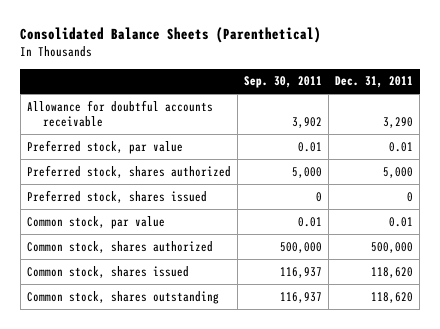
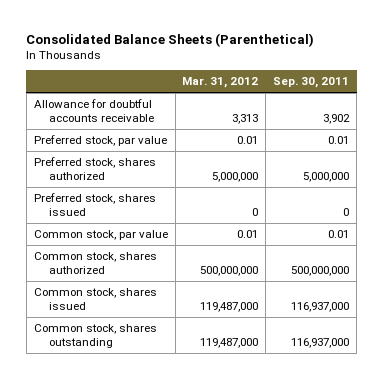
[335,76,414,89] Dec. 31, 2011 -> none
none -> [182,77,259,89] Mar. 31, 2012
[291,166,322,178] 5,000 -> [303,171,350,182] 5,000,000
[279,241,322,253] 500,000 -> [291,265,350,276] 500,000,000
[279,266,322,278] 116,937 -> [291,301,350,312] 116,937,000
[279,291,322,303] 116,937 -> [291,337,350,348] 116,937,000

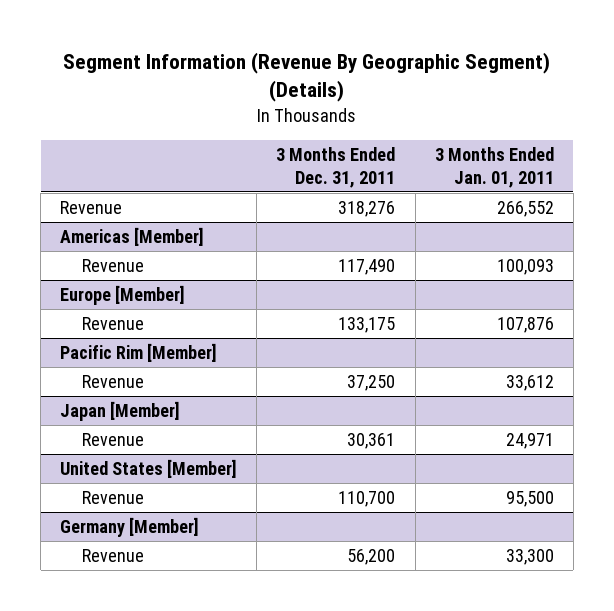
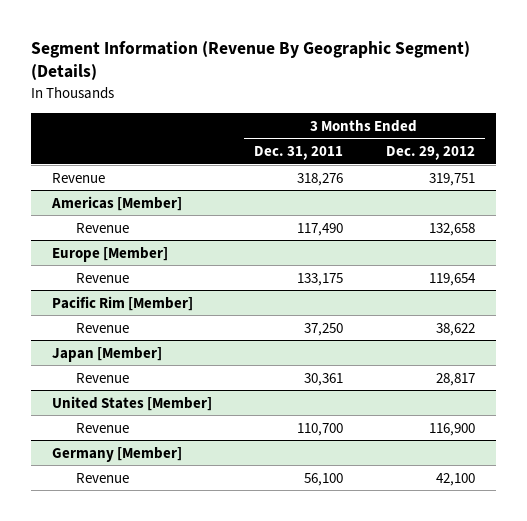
[434,147,554,188] 3 Months Ended Jan. 01, 2011 -> none
none -> [385,146,475,161] Dec. 29, 2012
[347,549,396,566] 56,200 -> [304,472,344,486] 56,100

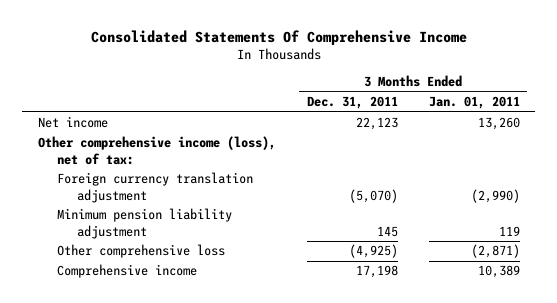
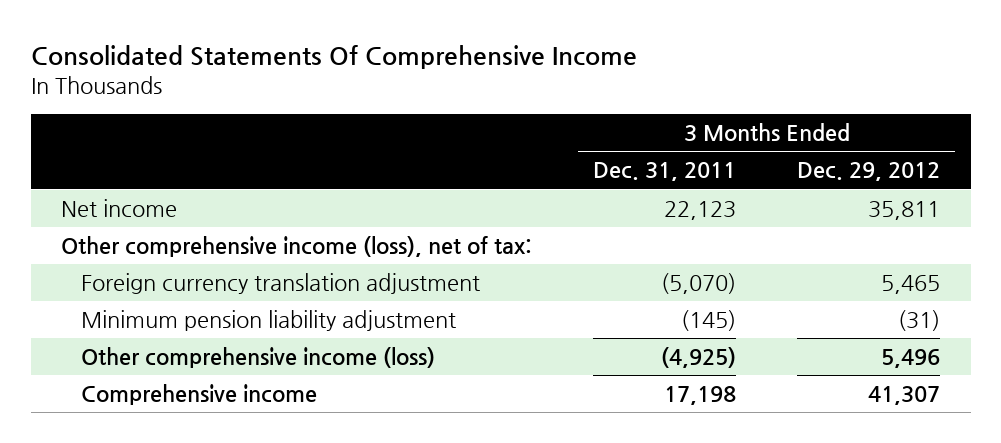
[428,96,520,110] Jan. 01, 2011 -> none
none -> [797,162,941,182] Dec. 29, 2012
[376,225,398,237] 145 -> [681,310,737,332] (145)
[57,244,226,259] Other comprehensive loss -> [81,347,436,369] Other comprehensive income (loss)

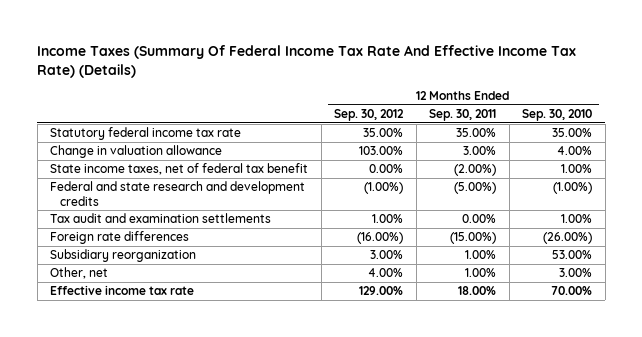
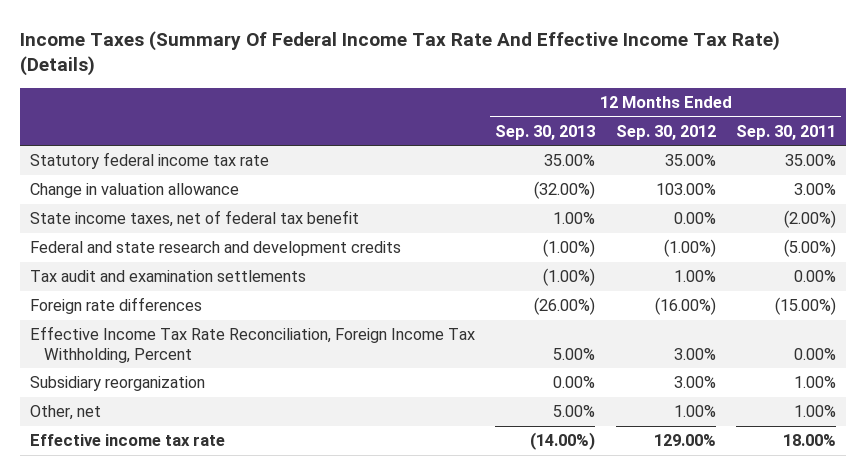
[522,108,593,121] Sep. 30, 2010 -> none
none -> [495,124,596,140] Sep. 30, 2013
none -> [30,326,476,363] Effective Income Tax Rate Reconciliation, Foreign Income Tax Withholding, Percent
[368,268,404,278] 4.00% -> [673,405,716,418] 1.00%

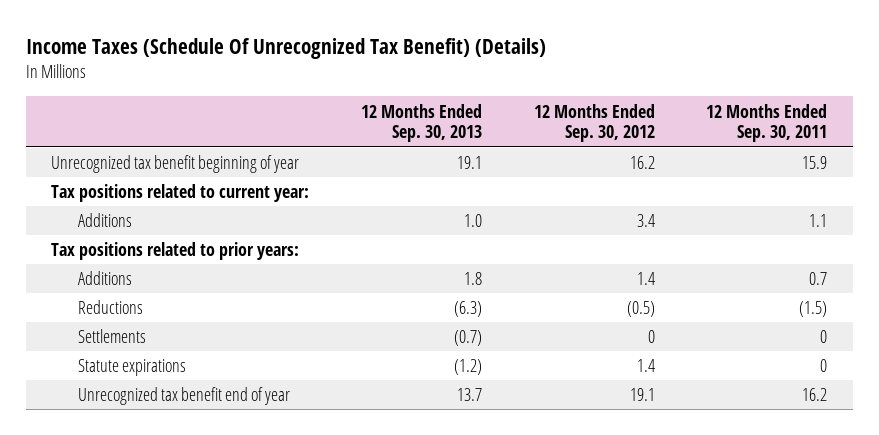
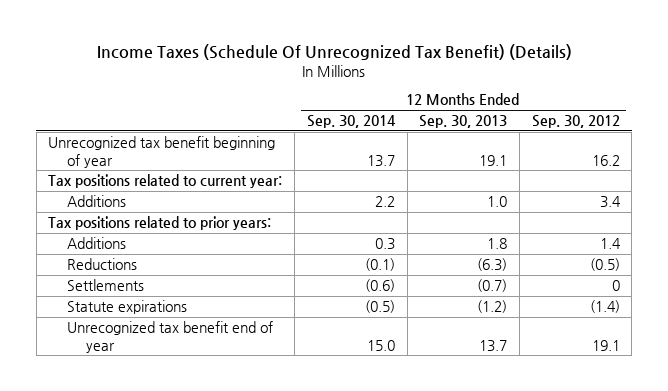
[706,103,828,143] 12 Months Ended Sep. 30, 2011 -> none
none -> [306,115,396,129] Sep. 30, 2014
[636,359,655,373] 1.4 -> [589,300,620,314] (1.4)

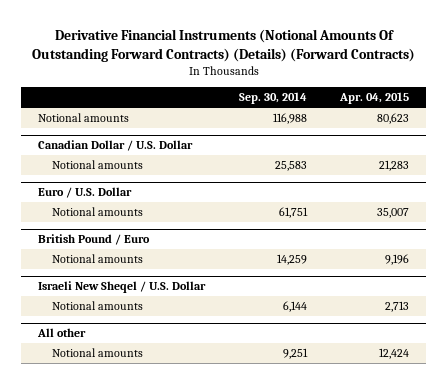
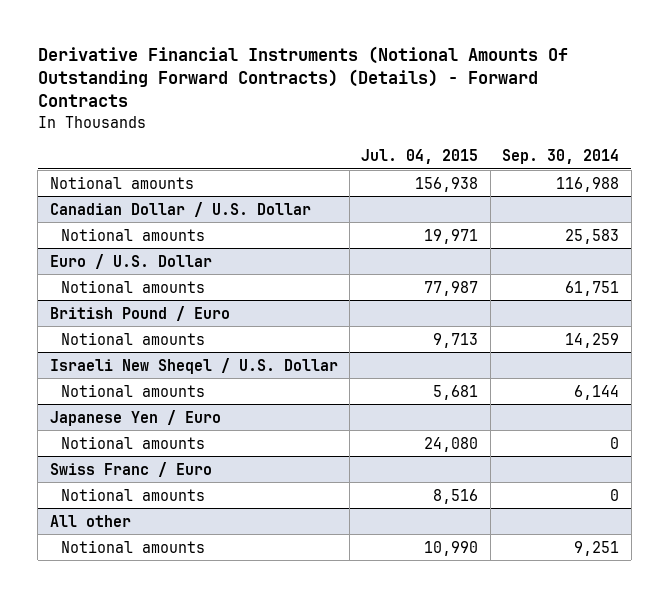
[31,29,415,62] Derivative Financial Instruments (Notional Amounts Of Outstanding Forward Contracts) (Details) (Forward Contracts) -> [37,45,568,108] Derivative Financial Instruments (Notional Amounts Of Outstanding Forward Contracts) (Details) - Forward Contracts
[338,92,409,105] Apr. 04, 2015 -> none
none -> [361,149,479,165] Jul. 04, 2015
none -> [49,409,221,426] Japanese Yen / Euro
none -> [61,435,206,449] Notional amounts
none -> [49,461,212,477] Swiss Franc / Euro
none -> [61,487,206,501] Notional amounts

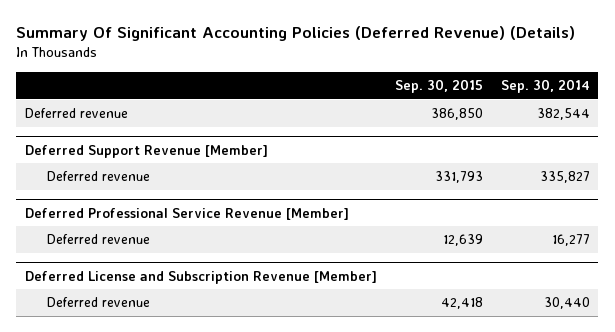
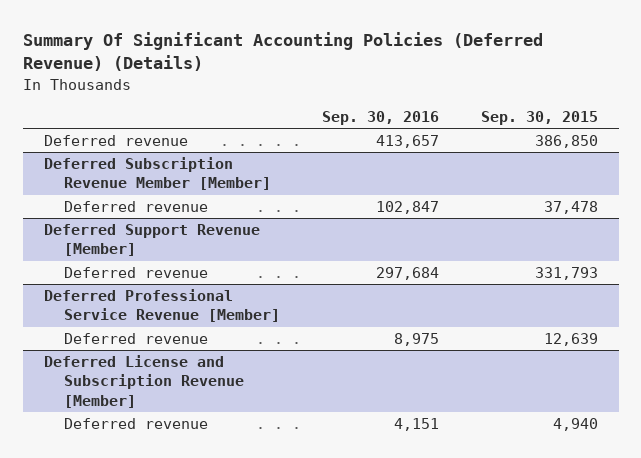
[500,79,590,94] Sep. 30, 2014 -> none
none -> [321,110,439,125] Sep. 30, 2016
none -> [43,157,271,191] Deferred Subscription Revenue Member [Member]
none -> [63,201,208,213] Deferred revenue
[440,297,483,310] 42,418 -> [552,418,598,432] 4,940

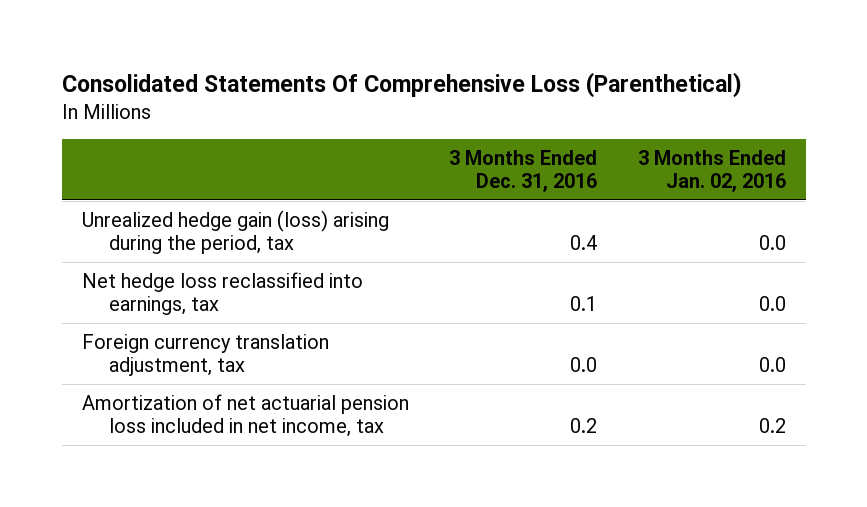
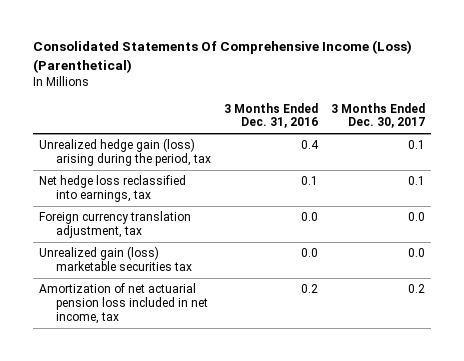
[61,72,742,99] Consolidated Statements Of Comprehensive Loss (Parenthetical) -> [32,40,412,73] Consolidated Statements Of Comprehensive Income (Loss) (Parenthetical)
[637,149,786,192] 3 Months Ended Jan. 02, 2016 -> none
none -> [330,102,425,129] 3 Months Ended Dec. 30, 2017
none -> [39,246,193,272] Unrealized gain (loss) marketable securities tax

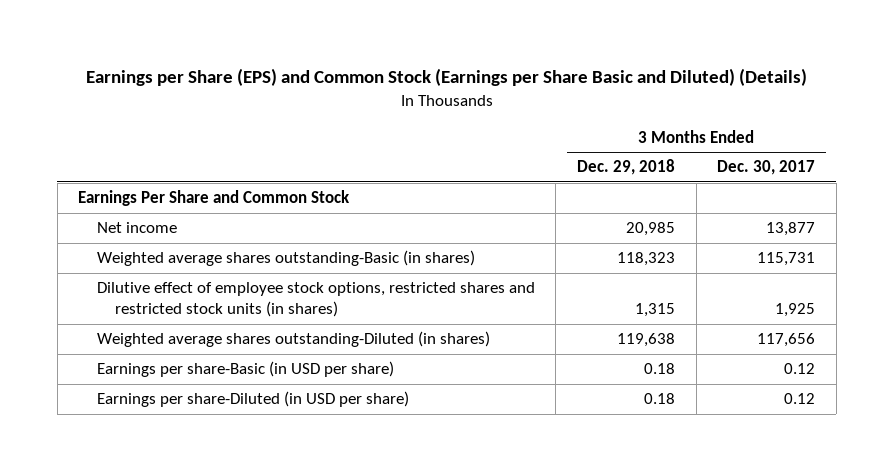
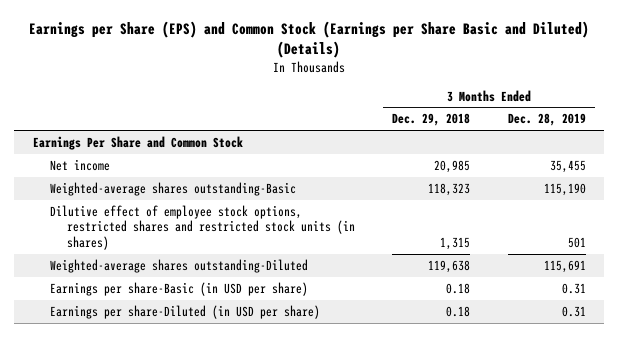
[717,160,816,176] Dec. 30, 2017 -> none
none -> [507,113,586,127] Dec. 28, 2019
[96,250,475,267] Weighted average shares outstanding-Basic (in shares) -> [49,181,296,196] Weighted-average shares outstanding-Basic
[96,331,490,348] Weighted average shares outstanding-Diluted (in shares) -> [49,258,308,273] Weighted-average shares outstanding-Diluted

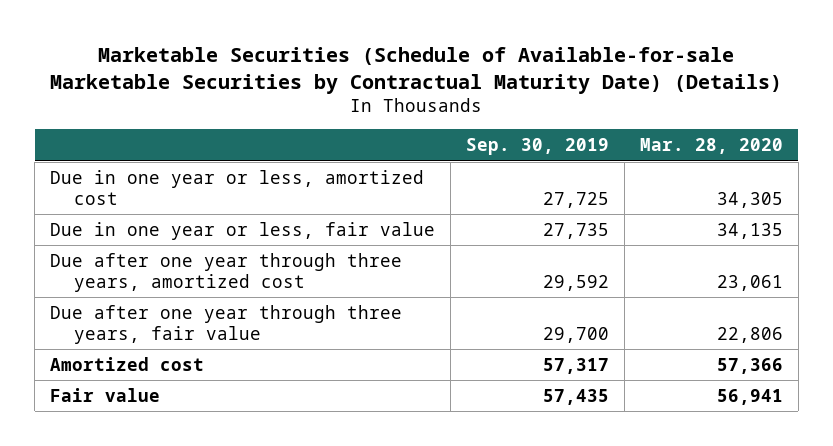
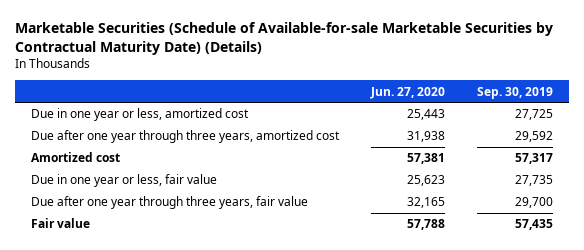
[639,138,783,155] Mar. 28, 2020 -> none
none -> [369,86,445,99] Jun. 27, 2020
[49,221,435,240] Due in one year or less, fair value -> [30,174,217,188] Due in one year or less, fair value
[49,304,402,344] Due after one year through three years, fair value -> [30,196,308,210] Due after one year through three years, fair value

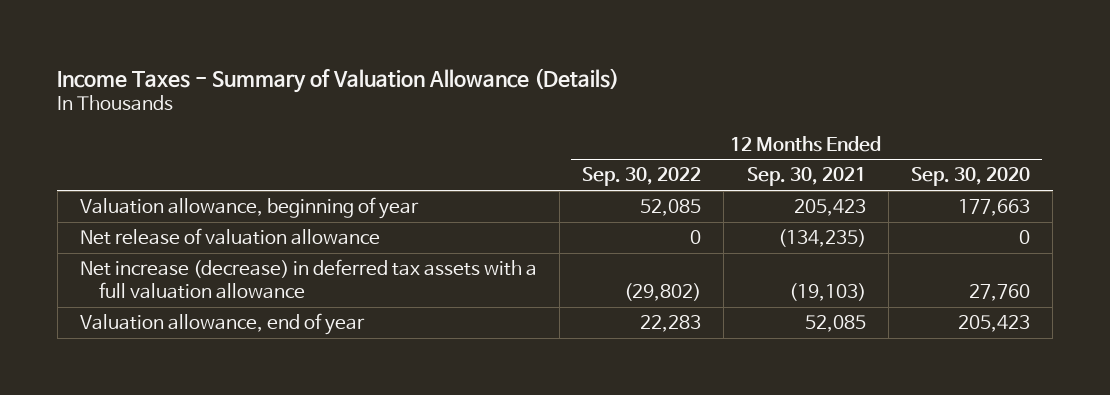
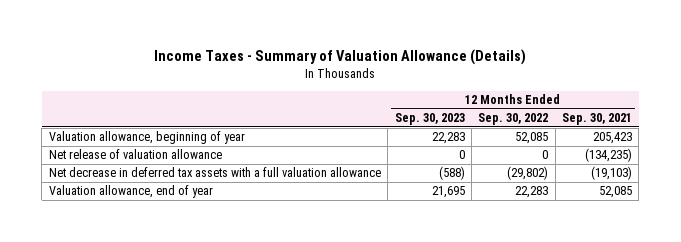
[911,167,1031,187] Sep. 30, 2020 -> none
none -> [394,113,465,126] Sep. 30, 2023
[79,259,537,300] Net increase (decrease) in deferred tax assets with a full valuation allowance -> [48,167,381,178] Net decrease in deferred tax assets with a full valuation allowance

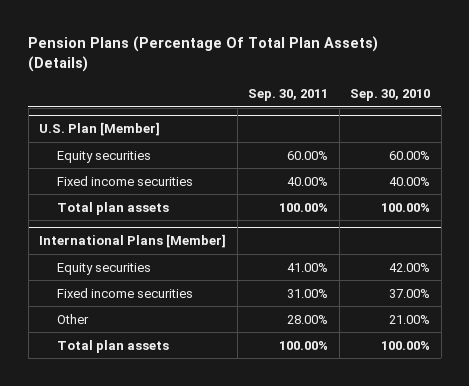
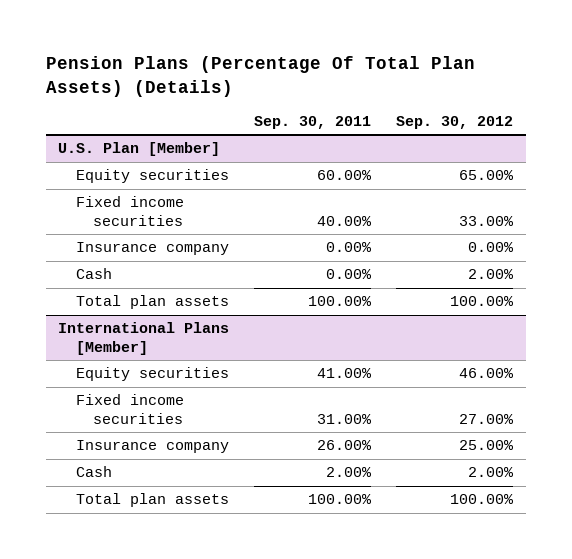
[350,89,431,102] Sep. 30, 2010 -> none
none -> [396,115,514,129] Sep. 30, 2012
none -> [75,242,229,256] Insurance company
none -> [75,268,112,280] Cash
[56,313,89,324] Other -> none
none -> [75,440,229,454] Insurance company
none -> [75,466,112,478] Cash

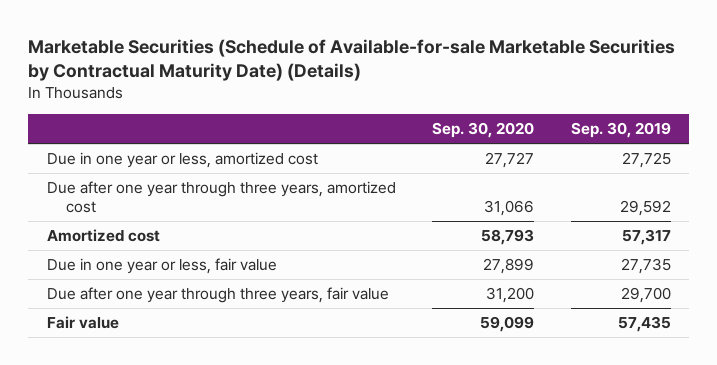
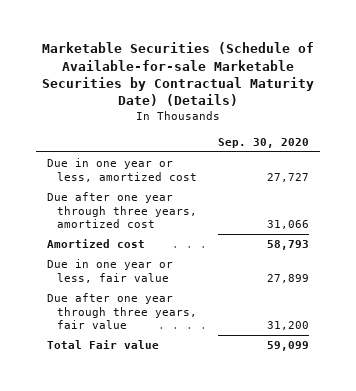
[570,122,671,139] Sep. 30, 2019 -> none
[46,316,119,330] Fair value -> [46,340,159,350] Total Fair value

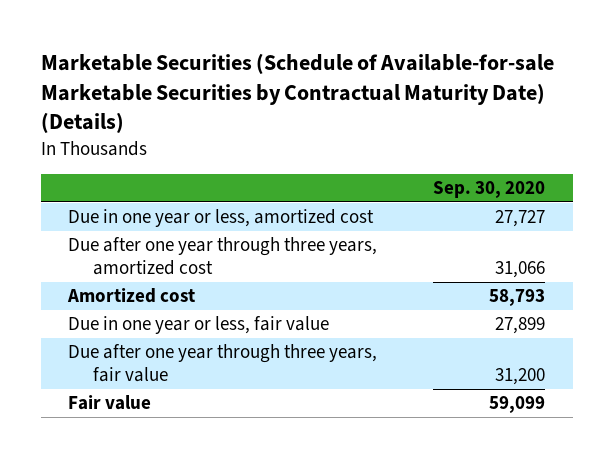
[46,340,159,350] Total Fair value -> [68,395,152,411] Fair value

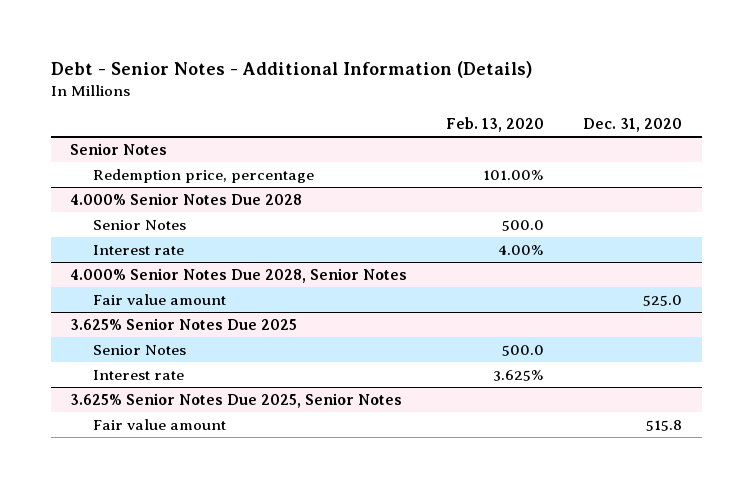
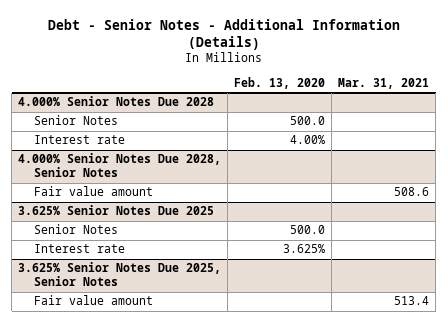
[583,118,683,133] Dec. 31, 2020 -> none
none -> [338,78,430,90] Mar. 31, 2021
[70,142,168,155] Senior Notes -> none
[93,168,315,183] Redemption price, percentage -> none

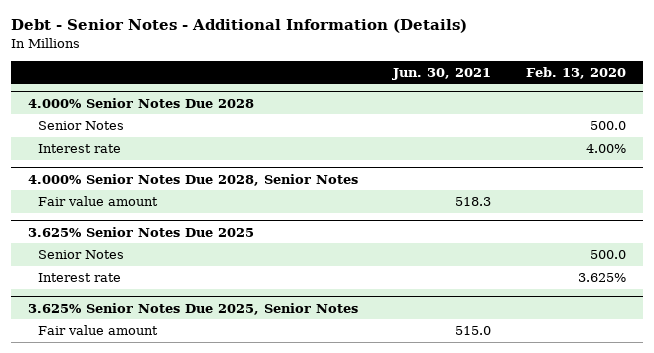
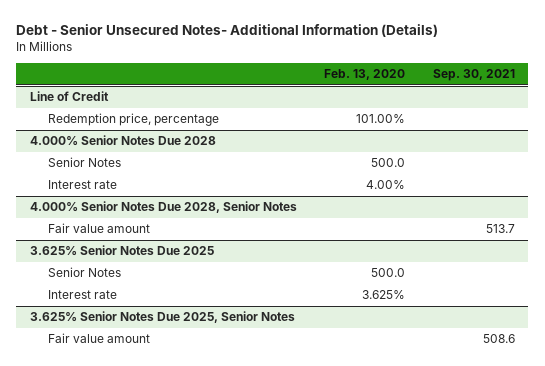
[10,19,467,34] Debt - Senior Notes - Additional Information (Details) -> [16,23,439,37] Debt - Senior Unsecured Notes- Additional Information (Details)
[391,67,491,80] Jun. 30, 2021 -> none
none -> [432,69,515,82] Sep. 30, 2021
none -> [30,91,110,102] Line of Credit
none -> [47,113,219,127] Redemption price, percentage

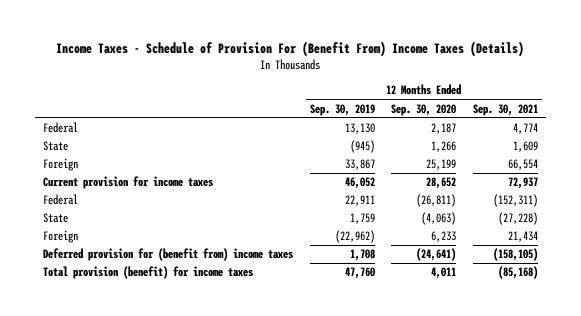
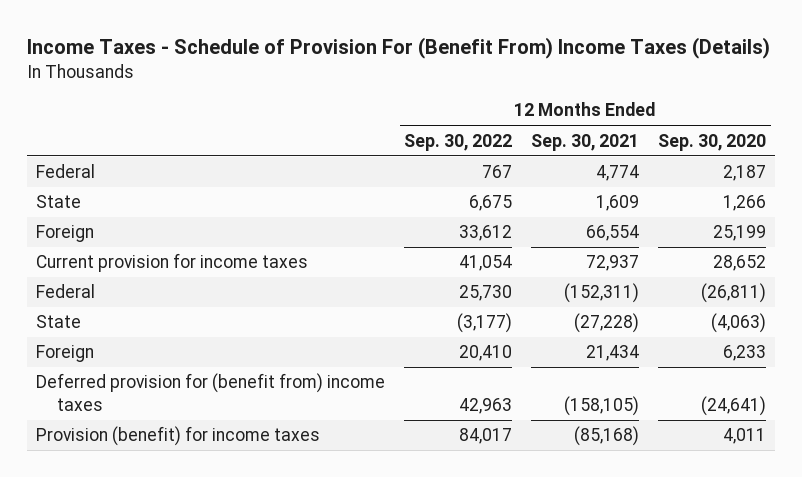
[309,103,375,116] Sep. 30, 2019 -> none
none -> [404,133,513,151] Sep. 30, 2022
[43,266,254,280] Total provision (benefit) for income taxes -> [36,426,321,447] Provision (benefit) for income taxes

